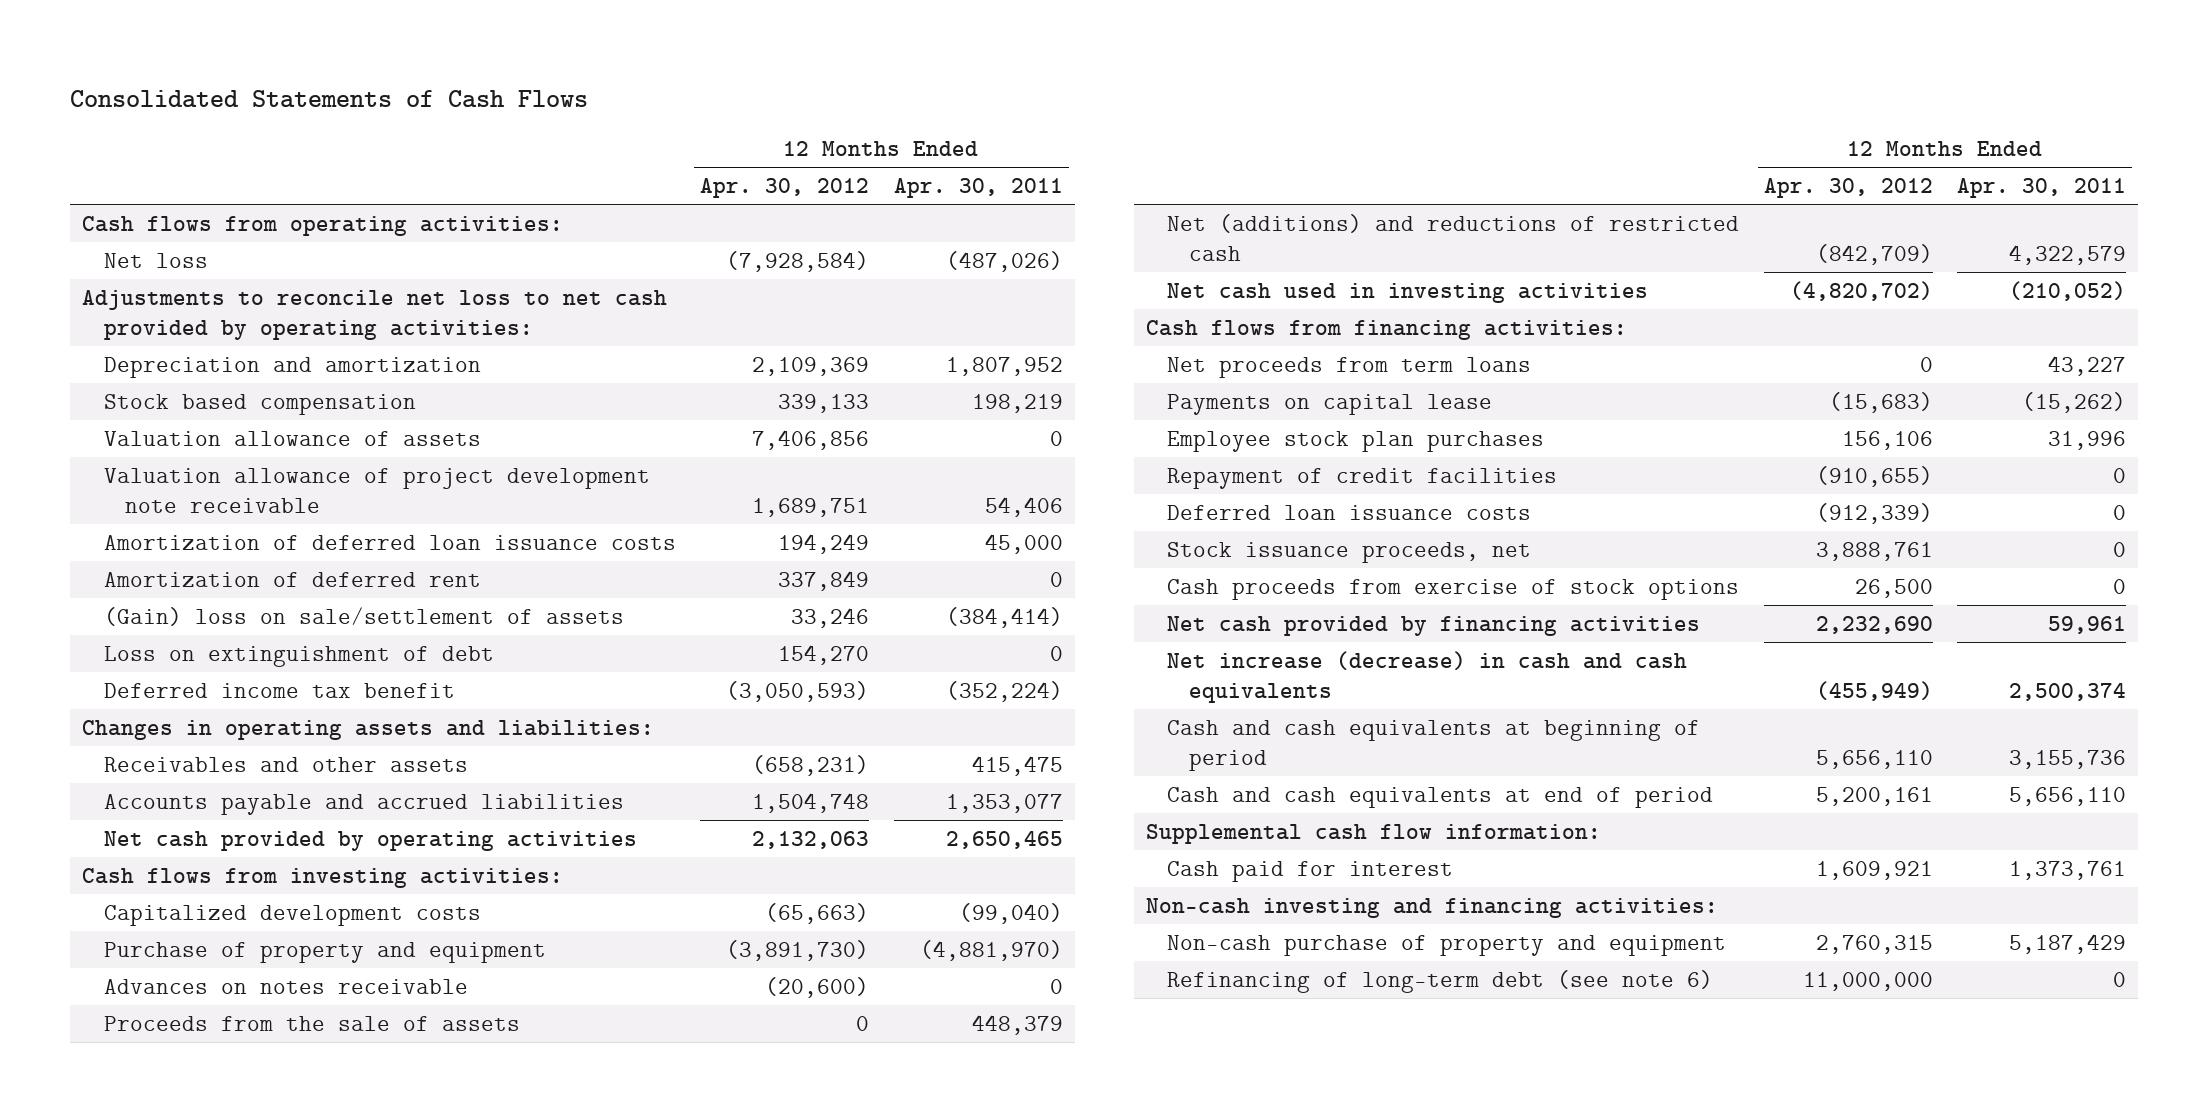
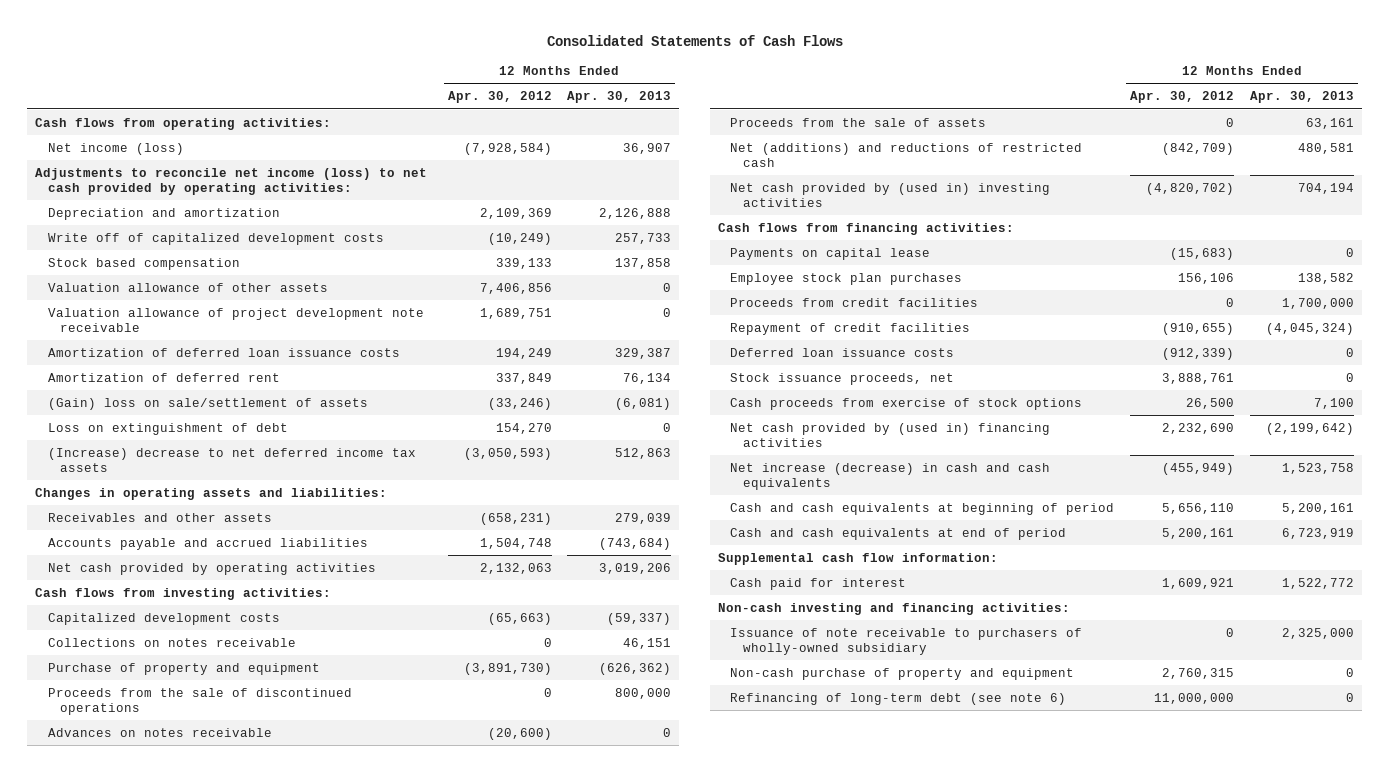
[893,177,1063,198] Apr. 30, 2011 -> none
none -> [567,91,672,104] Apr. 30, 2013
[103,252,208,268] Net loss -> [47,142,184,155] Net income (loss)
[82,289,668,341] Adjustments to reconcile net loss to net cash provided by operating activities: -> [35,167,428,195] Adjustments to reconcile net income (loss) to net cash provided by operating activities:
none -> [47,232,384,245] Write off of capitalized development costs
[103,430,481,446] Valuation allowance of assets -> [47,282,328,292] Valuation allowance of other assets
[791,607,870,628] 33,246 -> [487,397,552,410] (33,246)
[103,682,455,698] Deferred income tax benefit -> [47,447,416,472] (Increase) decrease to net deferred income tax assets
none -> [47,637,296,647] Collections on notes receivable
none -> [47,687,352,715] Proceeds from the sale of discontinued operations
[1167,282,1649,303] Net cash used in investing activities -> [730,182,1051,207] Net cash provided by (used in) investing activities
[1167,356,1532,378] Net proceeds from term loans -> none
none -> [730,297,979,307] Proceeds from credit facilities
[1167,615,1701,636] Net cash provided by financing activities -> [730,422,1051,447] Net cash provided by (used in) financing activities
none -> [730,627,1083,655] Issuance of note receivable to purchasers of wholly-owned subsidiary

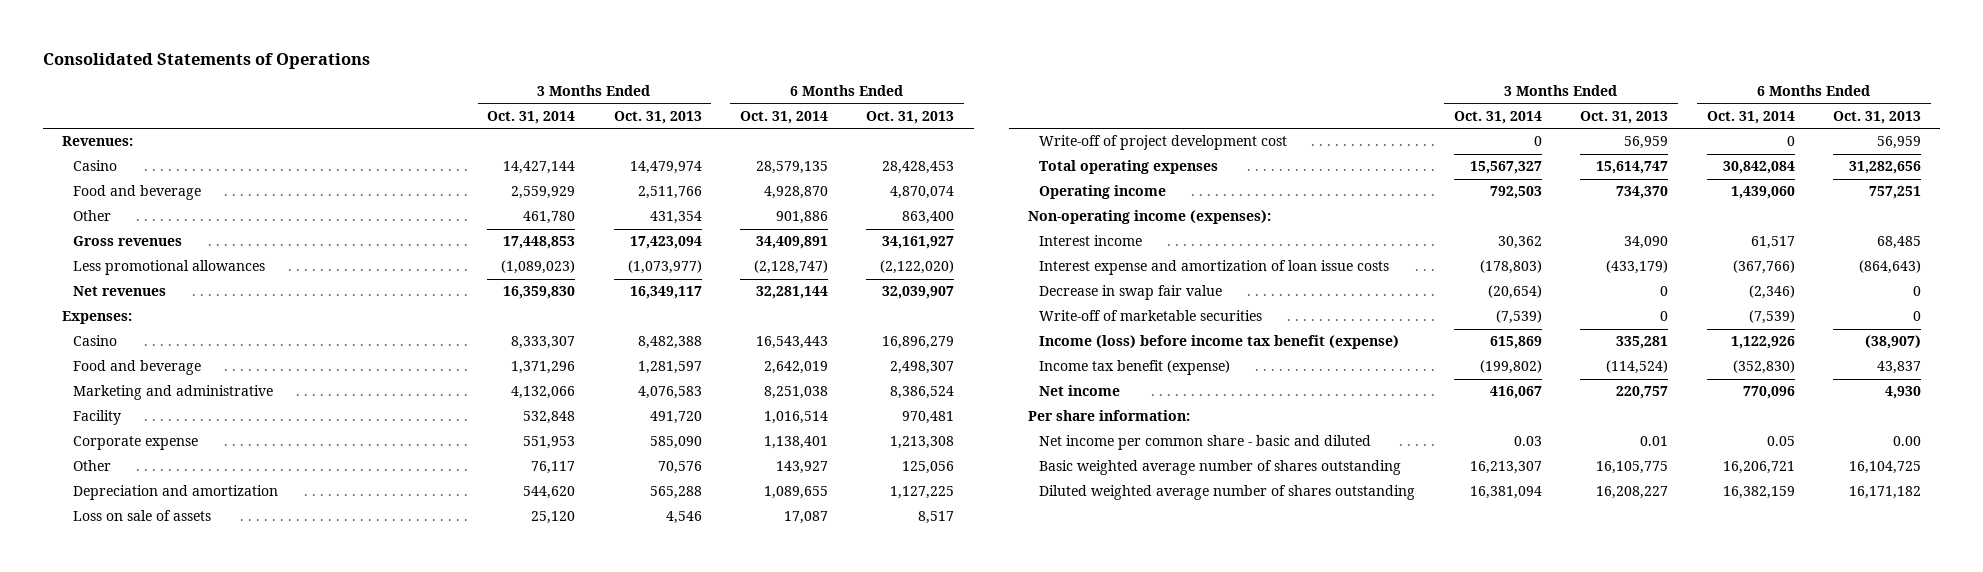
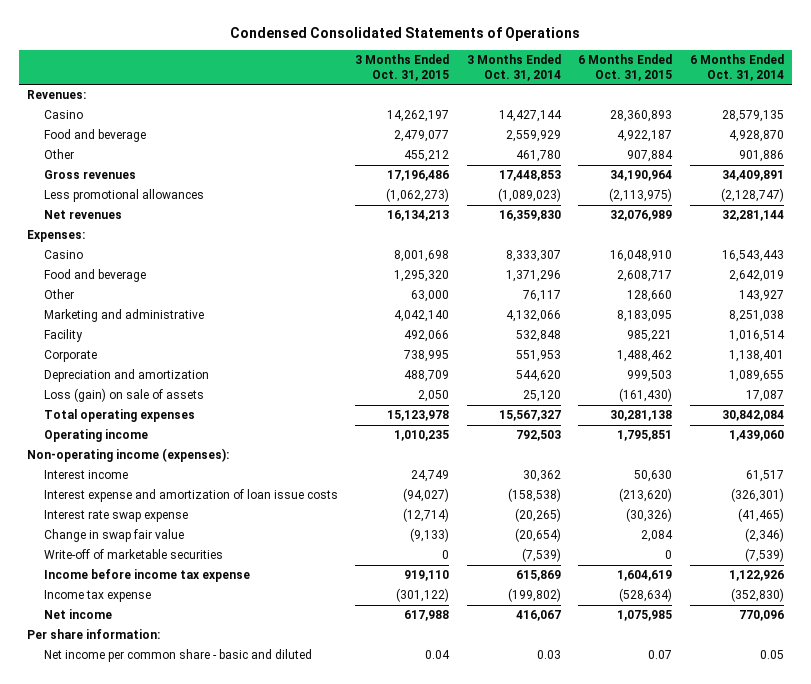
[42,52,370,69] Consolidated Statements of Operations -> [230,26,581,41] Condensed Consolidated Statements of Operations
[613,111,702,125] Oct. 31, 2013 -> none
[866,111,955,125] Oct. 31, 2013 -> none
none -> [355,54,450,81] 3 Months Ended Oct. 31, 2015
none -> [578,54,673,81] 6 Months Ended Oct. 31, 2015
[72,460,111,472] Other -> [43,289,74,300] Other
[72,436,198,451] Corporate expense -> [43,350,97,363] Corporate
[1039,135,1288,151] Write-off of project development cost -> none
[72,510,211,522] Loss on sale of assets -> [43,388,204,403] Loss (gain) on sale of assets
[1479,260,1542,275] (178,803) -> [507,488,561,503] (158,538)
[1732,260,1795,275] (367,766) -> [730,488,784,503] (326,301)
none -> [43,510,188,523] Interest rate swap expense
[1039,285,1223,301] Decrease in swap fair value -> [43,529,184,543] Change in swap fair value
[1039,335,1400,350] Income (loss) before income tax benefit (expense) -> [43,569,250,583] Income before income tax expense
[1039,360,1231,376] Income tax benefit (expense) -> [43,590,151,603] Income tax expense
[1039,460,1402,476] Basic weighted average number of shares outstanding -> none
[1039,485,1416,501] Diluted weighted average number of shares outstanding -> none

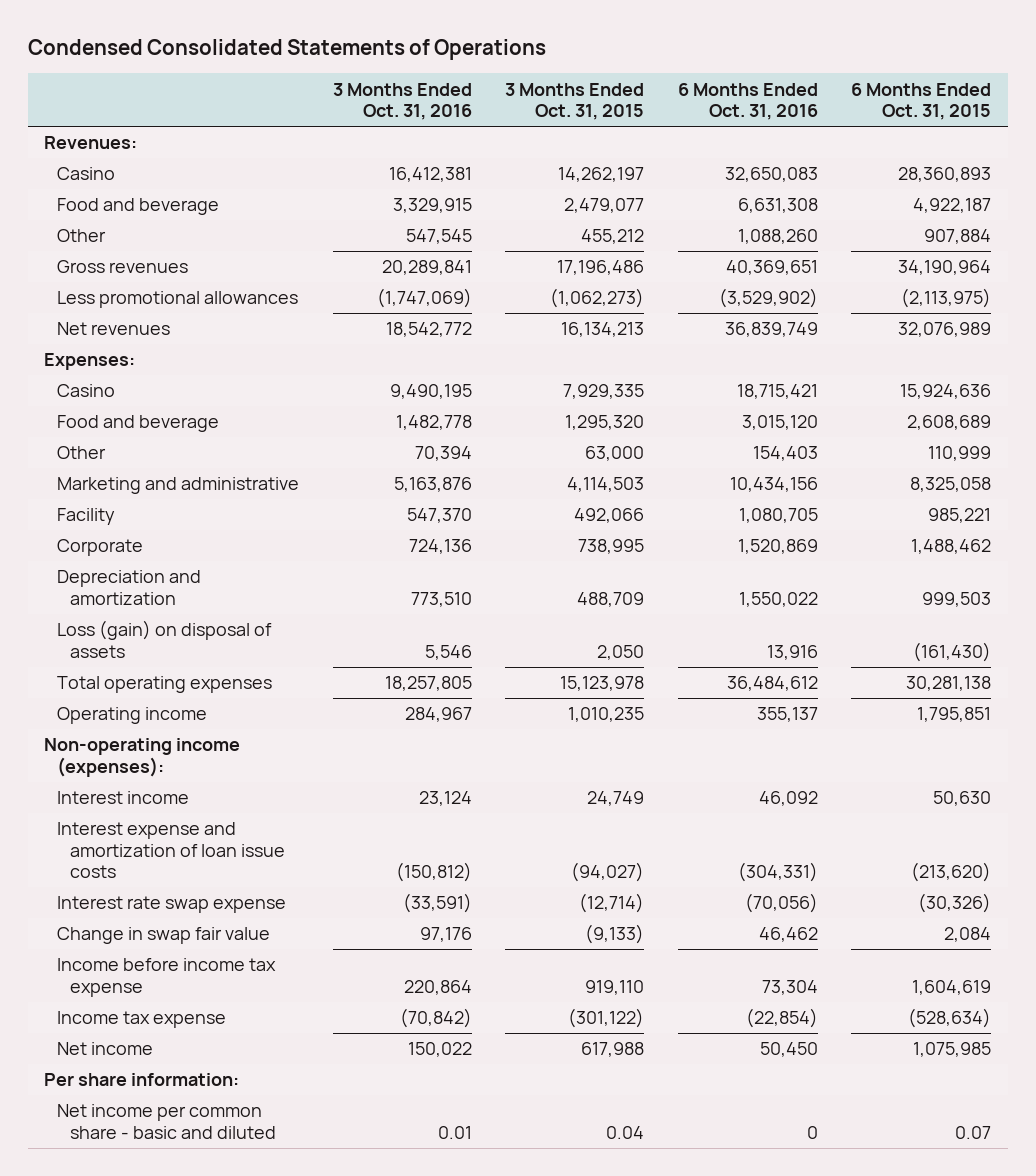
[466,54,561,81] 3 Months Ended Oct. 31, 2014 -> none
[689,54,784,81] 6 Months Ended Oct. 31, 2014 -> none
none -> [332,82,472,121] 3 Months Ended Oct. 31, 2016
none -> [677,82,818,121] 6 Months Ended Oct. 31, 2016
[394,250,450,263] 8,001,698 -> [563,384,645,400] 7,929,335
[610,250,673,263] 16,048,910 -> [900,384,992,400] 15,924,636
[617,270,673,283] 2,608,717 -> [907,415,992,431] 2,608,689
[627,290,673,303] 128,660 -> [928,446,992,462] 110,999
[394,310,450,323] 4,042,140 -> [567,477,645,493] 4,114,503
[617,310,673,323] 8,183,095 -> [910,477,992,493] 8,325,058
[43,388,204,403] Loss (gain) on sale of assets -> [56,620,272,658] Loss (gain) on disposal of assets
[43,549,223,560] Write-off of marketable securities -> none

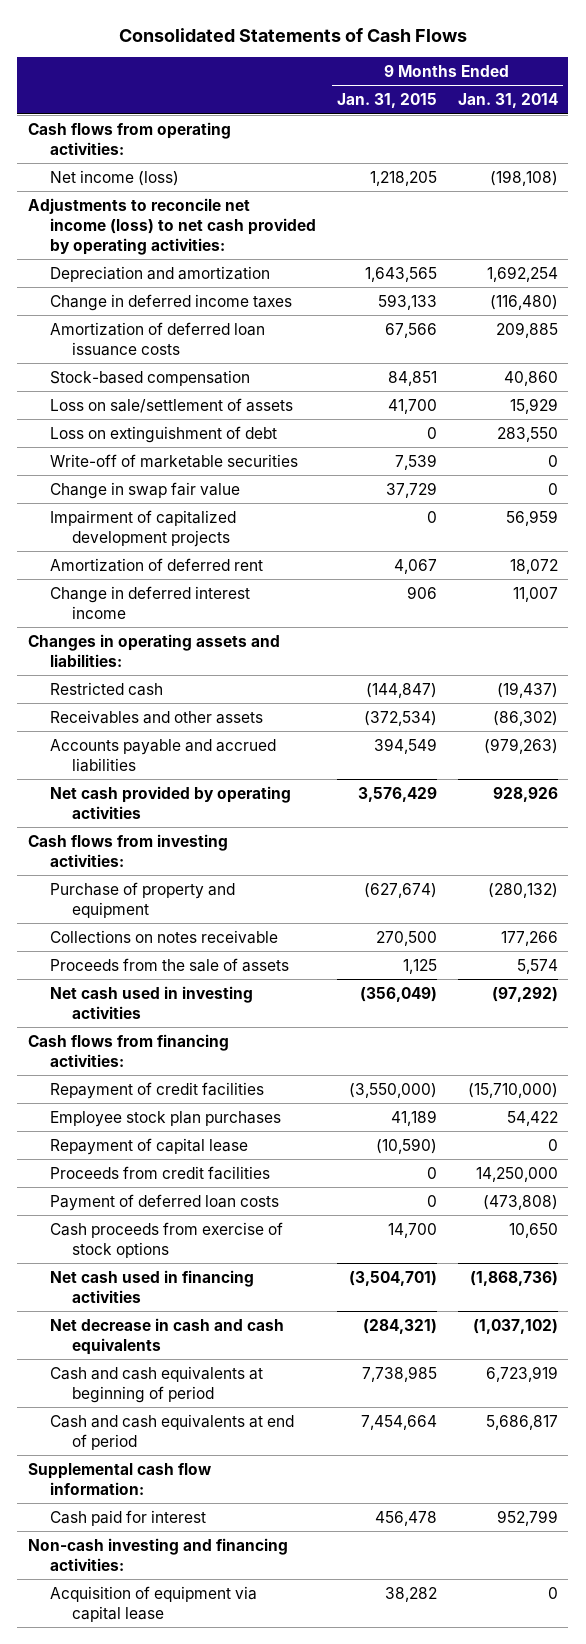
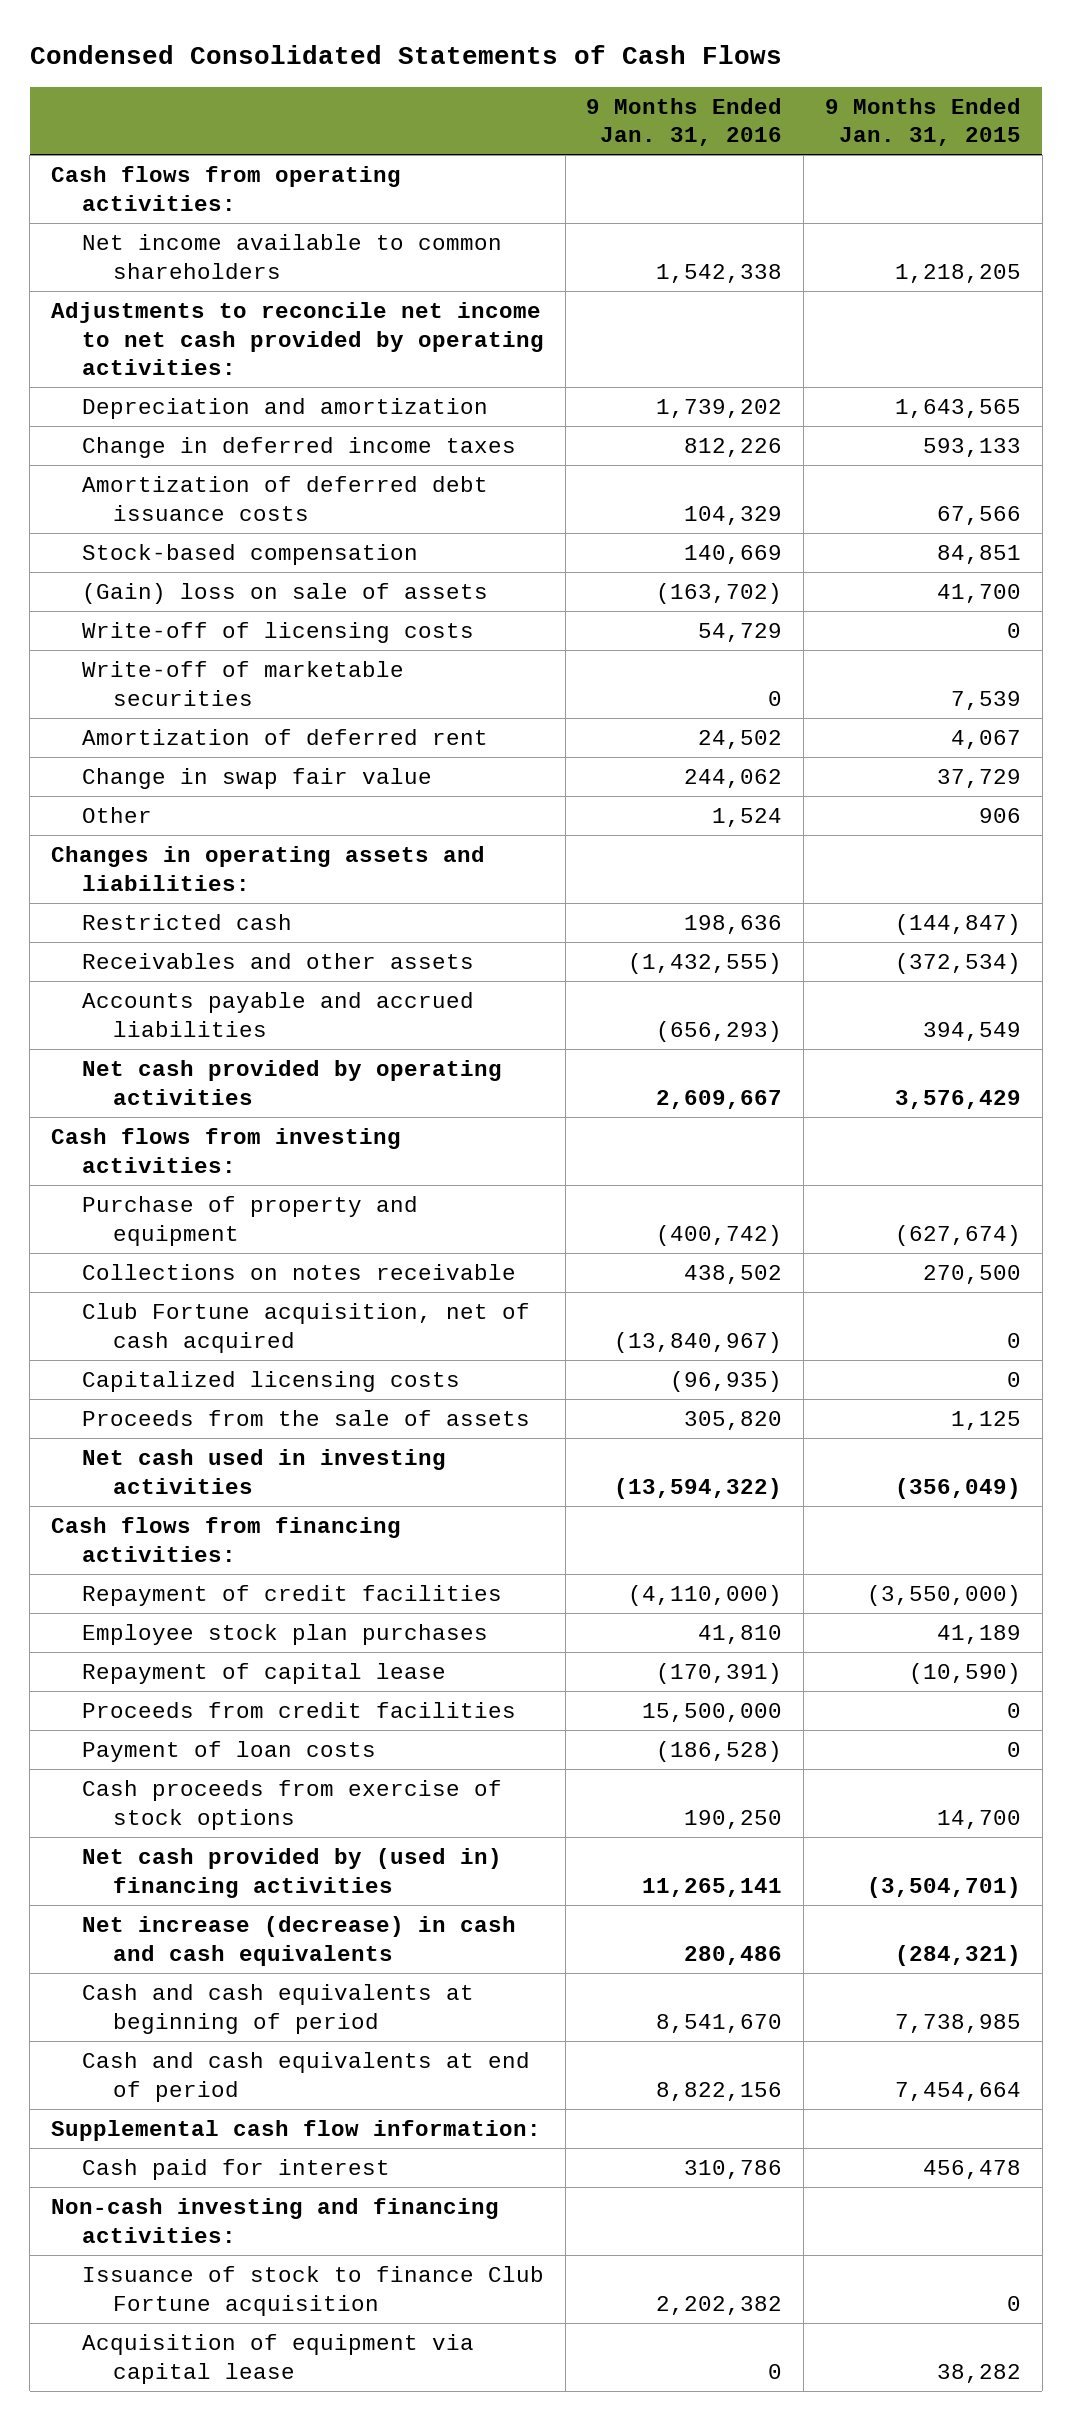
[118,27,467,42] Consolidated Statements of Cash Flows -> [29,45,782,65] Condensed Consolidated Statements of Cash Flows
[457,93,558,109] Jan. 31, 2014 -> none
none -> [586,97,783,147] 9 Months Ended Jan. 31, 2016
[49,169,179,186] Net income (loss) -> [81,233,502,279] Net income available to common shareholders
[27,197,316,255] Adjustments to reconcile net income (loss) to net cash provided by operating activities: -> [50,301,544,376] Adjustments to reconcile net income to net cash provided by operating activities:
[49,321,265,356] Amortization of deferred loan issuance costs -> [81,475,488,521] Amortization of deferred debt issuance costs
[49,425,277,443] Loss on extinguishment of debt -> none
[49,397,293,413] Loss on sale/settlement of assets -> [81,582,488,604] (Gain) loss on sale of assets
none -> [81,621,474,643] Write-off of licensing costs
[49,509,236,547] Impairment of capitalized development projects -> none
[49,585,250,619] Change in deferred interest income -> none
[49,481,240,499] Change in swap fair value -> [81,767,432,789] Change in swap fair value
none -> [81,806,152,823] Other
none -> [81,1302,530,1353] Club Fortune acquisition, net of cash acquired
none -> [81,1370,460,1392] Capitalized licensing costs
[49,1193,279,1211] Payment of deferred loan costs -> [81,1740,376,1762] Payment of loan costs
[49,1269,254,1303] Net cash used in financing activities -> [81,1847,502,1898] Net cash provided by (used in) financing activities
[49,1317,284,1355] Net decrease in cash and cash equivalents -> [81,1915,516,1966] Net increase (decrease) in cash and cash equivalents
none -> [81,2265,544,2316] Issuance of stock to finance Club Fortune acquisition

